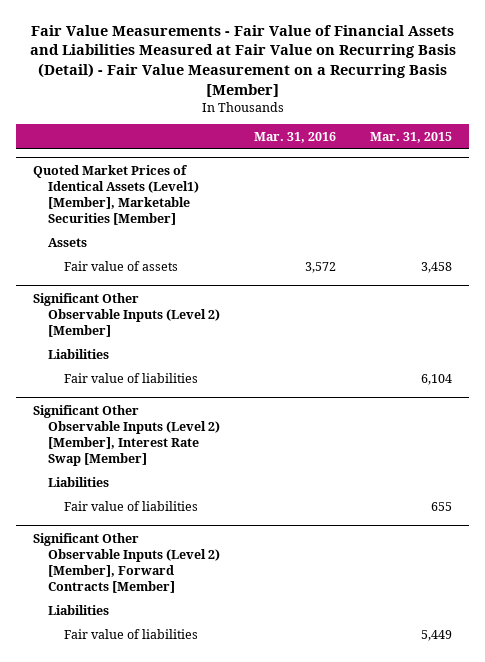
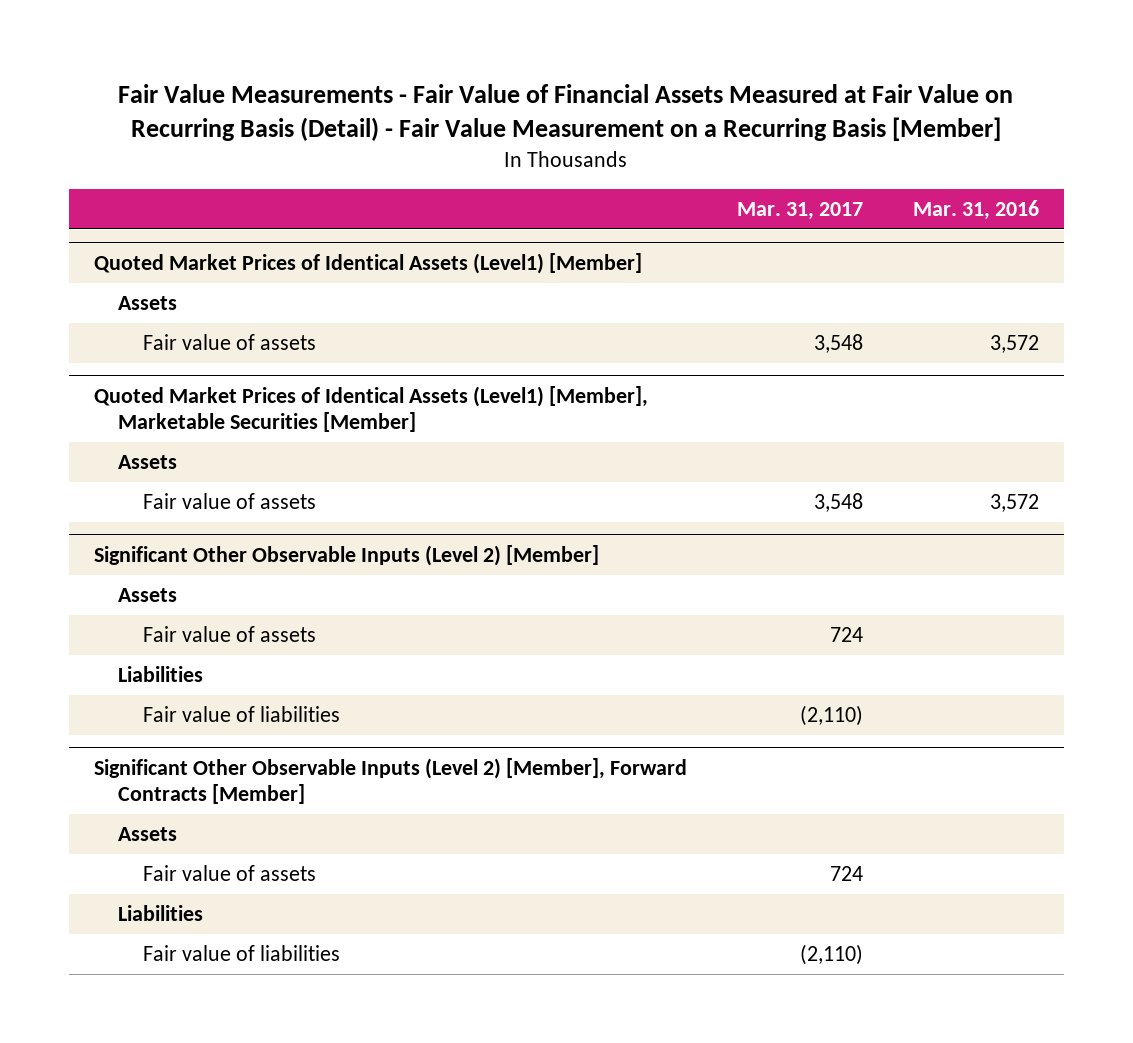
[29,24,456,97] Fair Value Measurements - Fair Value of Financial Assets and Liabilities Measured at Fair Value on Recurring Basis (Detail) - Fair Value Measurement on a Recurring Basis [Member] -> [118,83,1014,142] Fair Value Measurements - Fair Value of Financial Assets Measured at Fair Value on Recurring Basis (Detail) - Fair Value Measurement on a Recurring Basis [Member]
[370,132,453,144] Mar. 31, 2015 -> none
none -> [736,202,863,221] Mar. 31, 2017
none -> [93,253,642,275] Quoted Market Prices of Identical Assets (Level1) [Member]
none -> [118,296,178,311] Assets
none -> [142,334,316,351] Fair value of assets
none -> [118,588,178,603] Assets
none -> [142,626,316,643] Fair value of assets
[32,404,221,466] Significant Other Observable Inputs (Level 2) [Member], Interest Rate Swap [Member] -> none
[48,476,110,487] Liabilities -> none
[63,500,198,511] Fair value of liabilities -> none
none -> [118,827,178,842] Assets
none -> [142,865,316,882] Fair value of assets

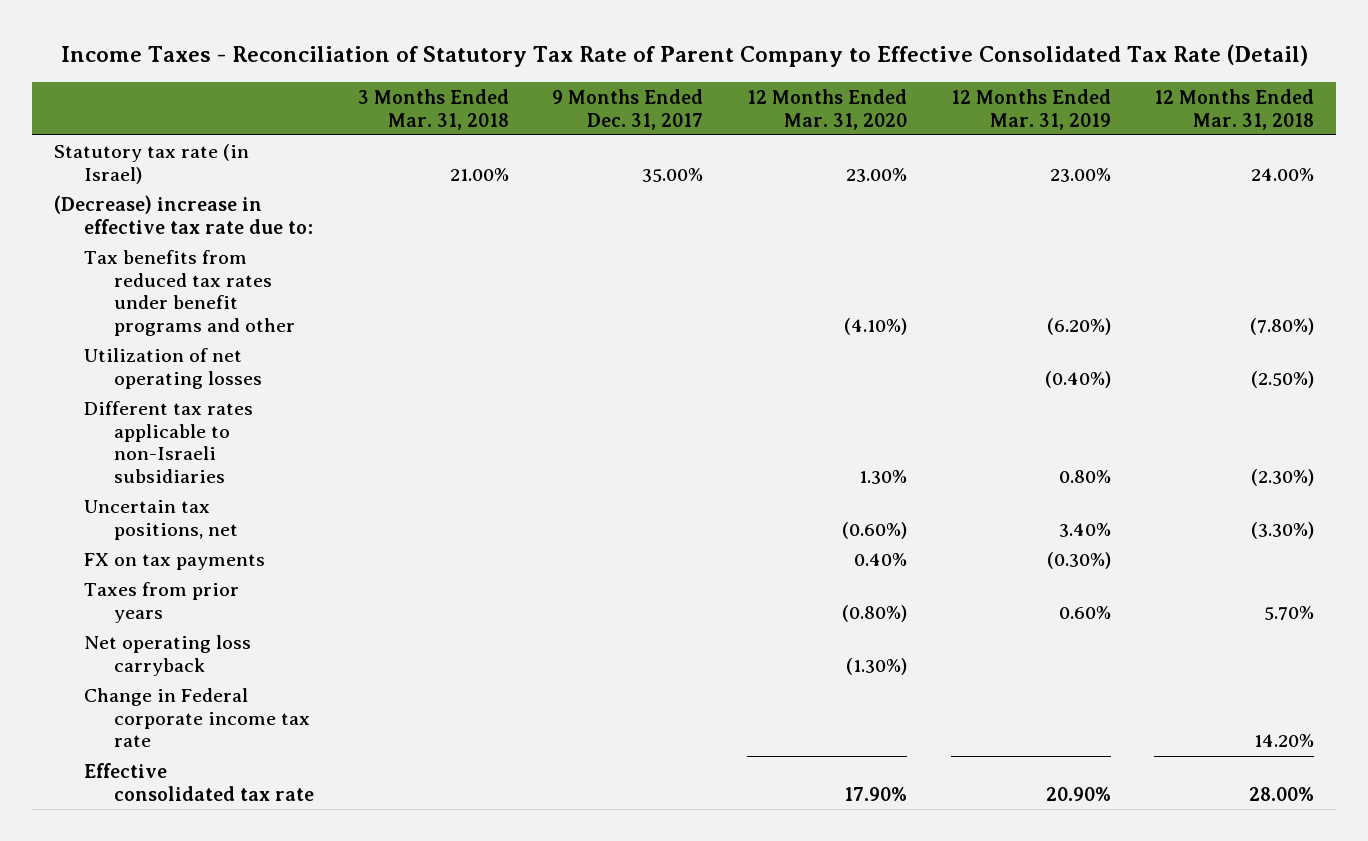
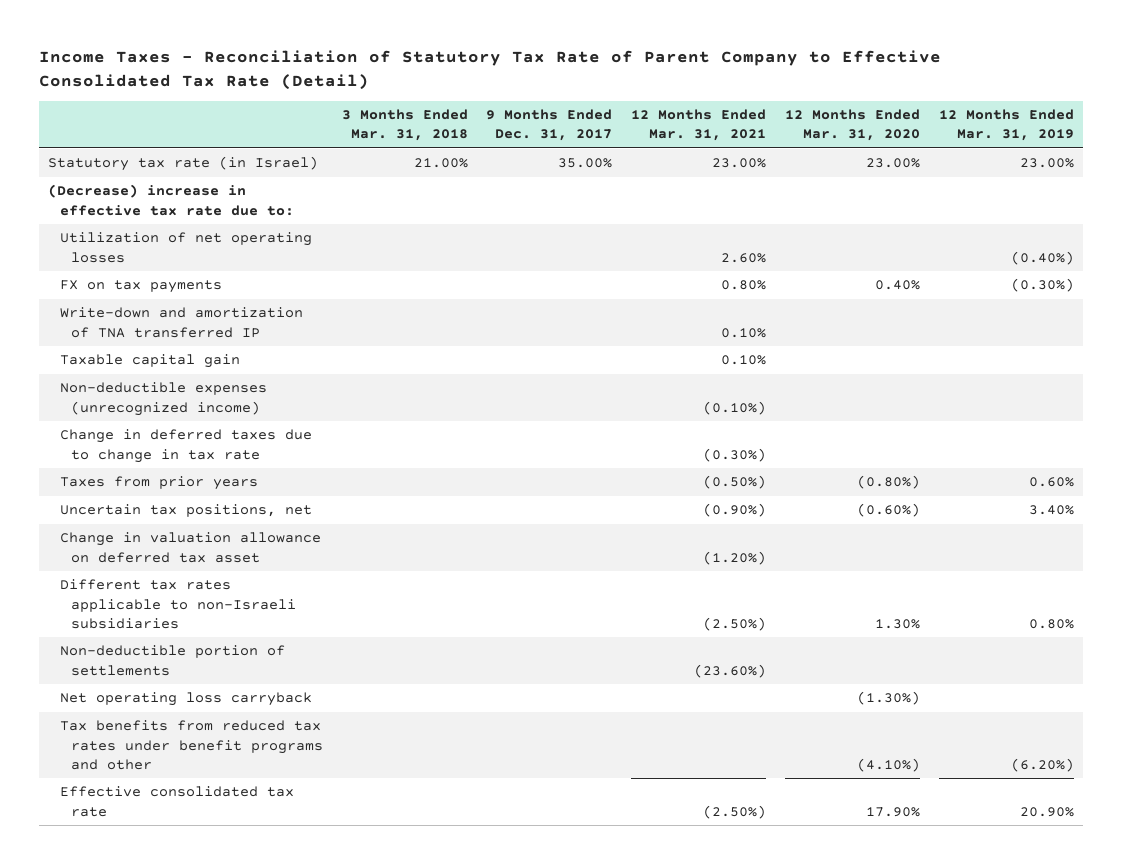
[1154,88,1315,130] 12 Months Ended Mar. 31, 2018 -> none
none -> [631,108,767,142] 12 Months Ended Mar. 31, 2021
none -> [59,307,303,338] Write-down and amortization of TNA transferred IP
none -> [59,354,240,369] Taxable capital gain
none -> [59,382,267,416] Non-deductible expenses (unrecognized income)
none -> [59,429,312,463] Change in deferred taxes due to change in tax rate
[83,499,238,540] Uncertain tax positions, net -> [59,504,312,518] Uncertain tax positions, net
none -> [59,532,321,563] Change in valuation allowance on deferred tax asset
[83,400,253,483] Different tax rates applicable to non-Israeli subsidiaries -> [59,579,296,629] Different tax rates applicable to non-Israeli subsidiaries
none -> [59,645,285,676] Non-deductible portion of settlements
[83,687,310,748] Change in Federal corporate income tax rate -> none
[83,249,295,336] Tax benefits from reduced tax rates under benefit programs and other -> [59,720,323,770] Tax benefits from reduced tax rates under benefit programs and other

